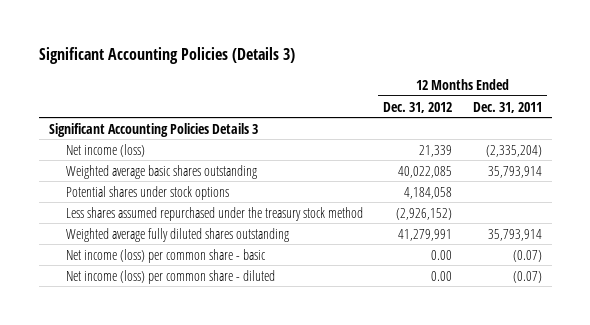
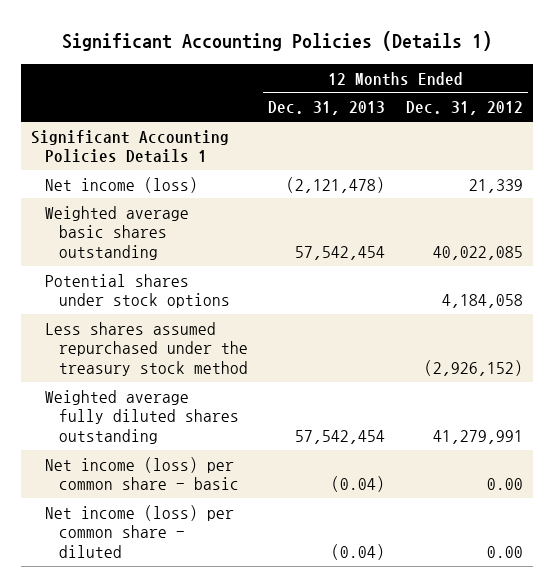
[38,47,295,65] Significant Accounting Policies (Details 3) -> [62,31,493,52] Significant Accounting Policies (Details 1)
[472,101,542,113] Dec. 31, 2011 -> none
none -> [268,101,386,116] Dec. 31, 2013
[48,122,258,137] Significant Accounting Policies Details 3 -> [31,129,230,164] Significant Accounting Policies Details 1

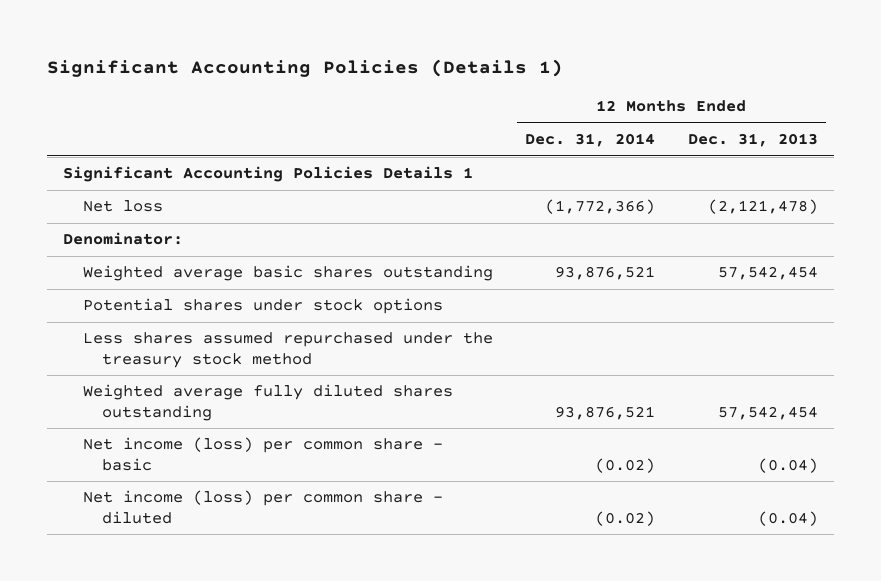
[405,101,523,116] Dec. 31, 2012 -> none
none -> [525,133,656,148] Dec. 31, 2014
[45,176,199,193] Net income (loss) -> [82,200,163,213] Net loss
none -> [63,232,184,246] Denominator:

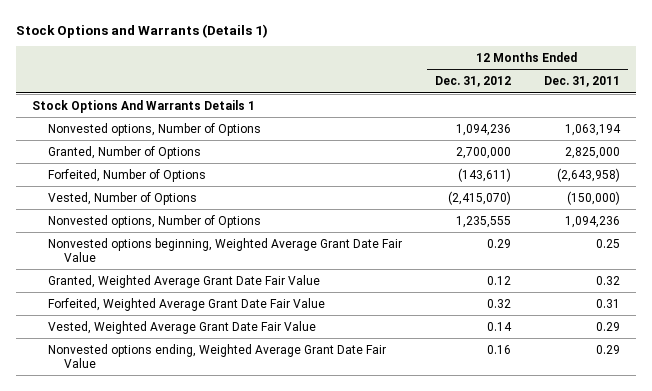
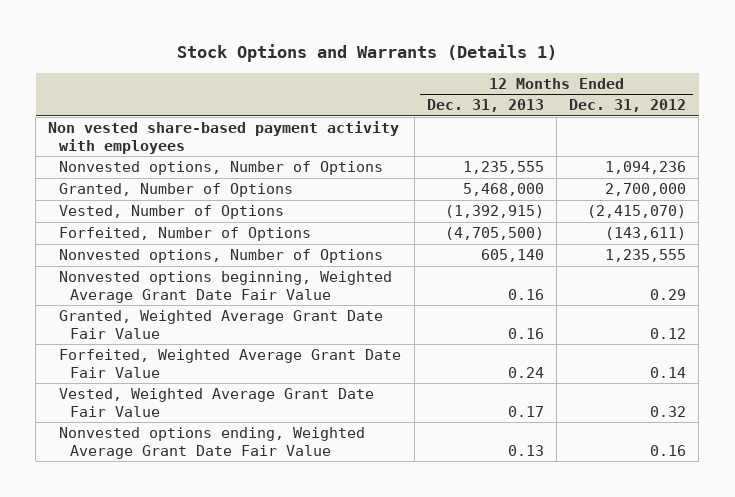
[543,76,620,88] Dec. 31, 2011 -> none
none -> [426,99,544,113] Dec. 31, 2013
[32,99,256,113] Stock Options And Warrants Details 1 -> none
none -> [48,121,400,154] Non vested share-based payment activity with employees
[48,168,207,182] Forfeited, Number of Options -> [59,227,312,242] Forfeited, Number of Options
[487,298,512,308] 0.32 -> [650,366,687,378] 0.14
[487,321,513,331] 0.14 -> [650,405,687,417] 0.32

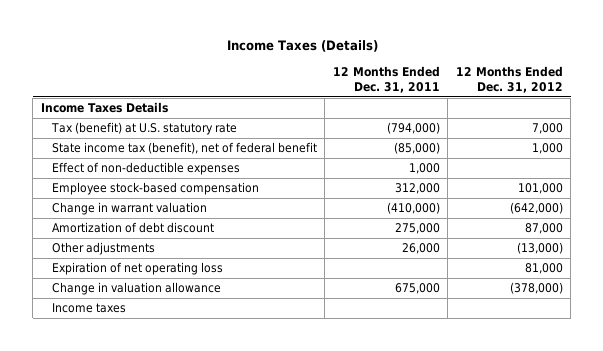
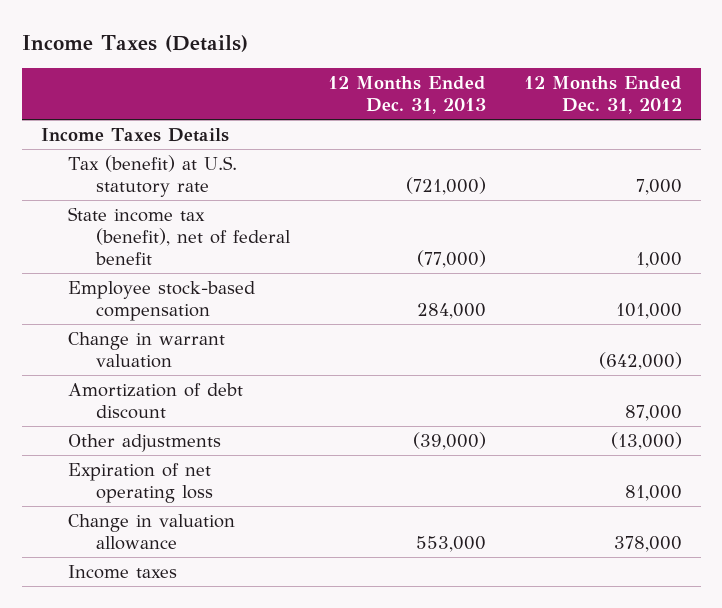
[332,66,440,93] 12 Months Ended Dec. 31, 2011 -> none
none -> [327,76,486,115] 12 Months Ended Dec. 31, 2013
[51,162,240,176] Effect of non-deductible expenses -> none
[509,282,563,295] (378,000) -> [613,535,682,552] 378,000

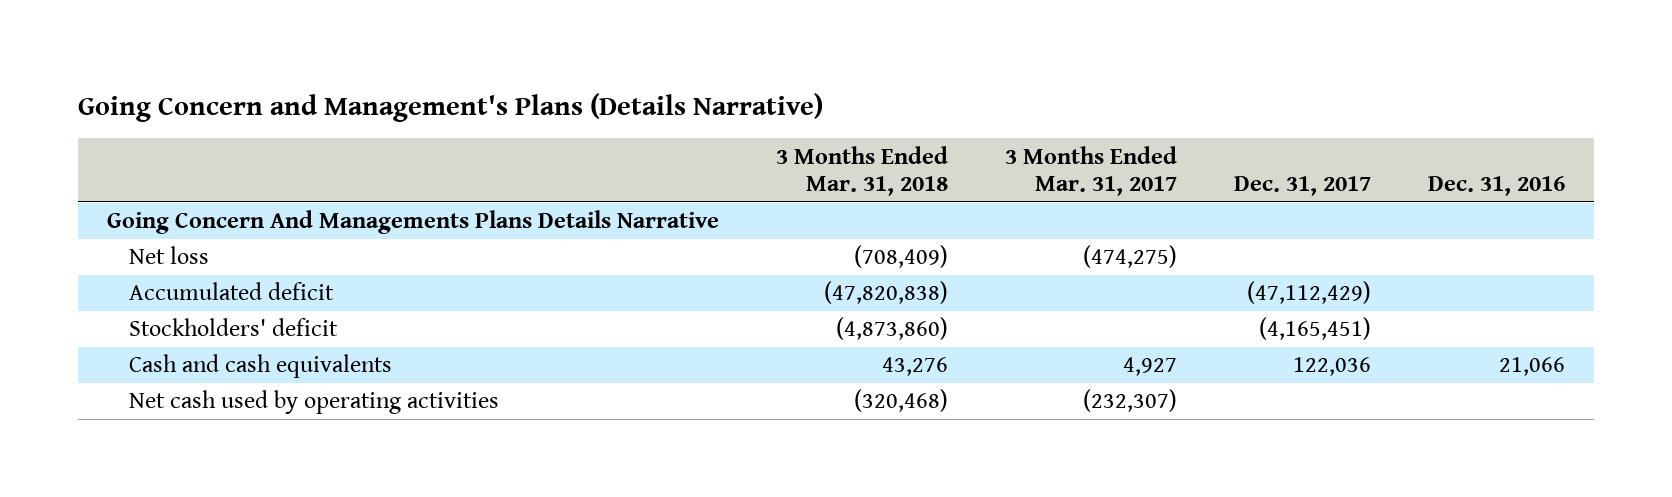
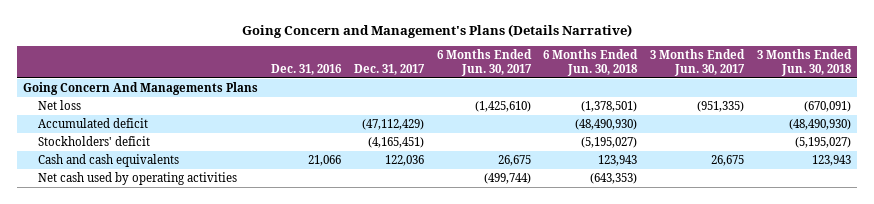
[775,145,948,197] 3 Months Ended Mar. 31, 2018 -> none
[1005,145,1178,197] 3 Months Ended Mar. 31, 2017 -> none
none -> [436,48,532,76] 6 Months Ended Jun. 30, 2017
none -> [543,48,639,76] 6 Months Ended Jun. 30, 2018
none -> [650,48,746,76] 3 Months Ended Jun. 30, 2017
none -> [757,48,853,76] 3 Months Ended Jun. 30, 2018
[106,210,719,235] Going Concern And Managements Plans Details Narrative -> [23,82,259,96] Going Concern And Managements Plans

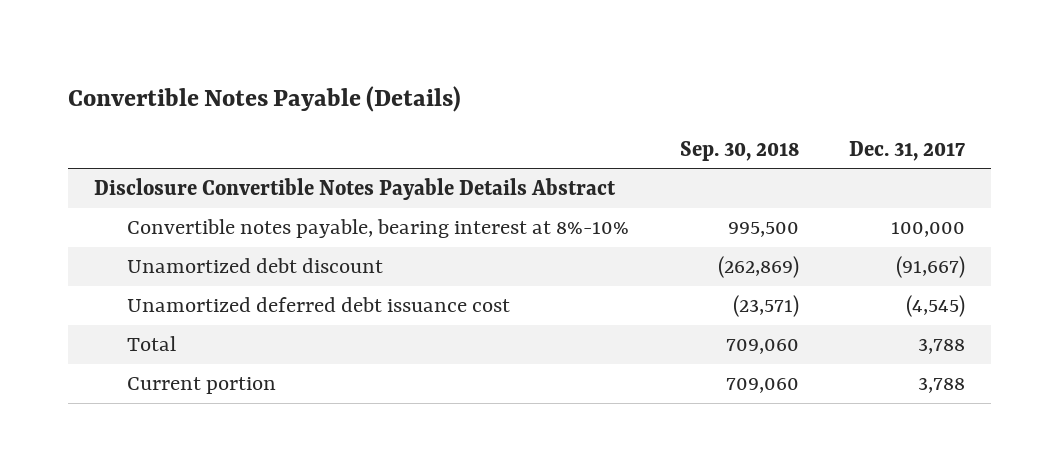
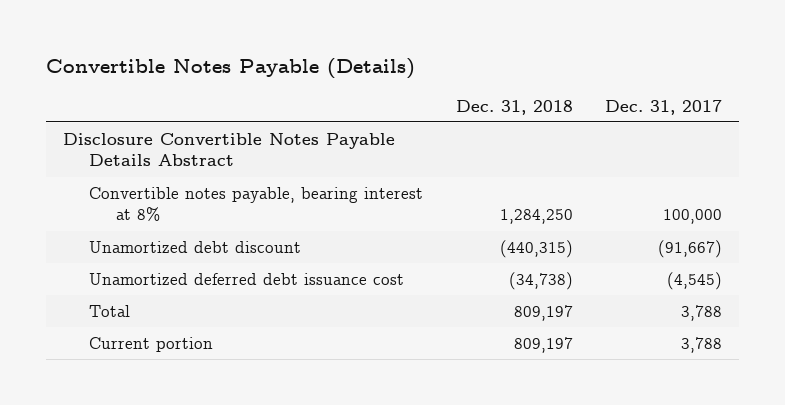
[679,140,799,161] Sep. 30, 2018 -> none
none -> [455,99,573,115] Dec. 31, 2018
[126,219,629,239] Convertible notes payable, bearing interest at 8%-10% -> [89,186,424,222] Convertible notes payable, bearing interest at 8%

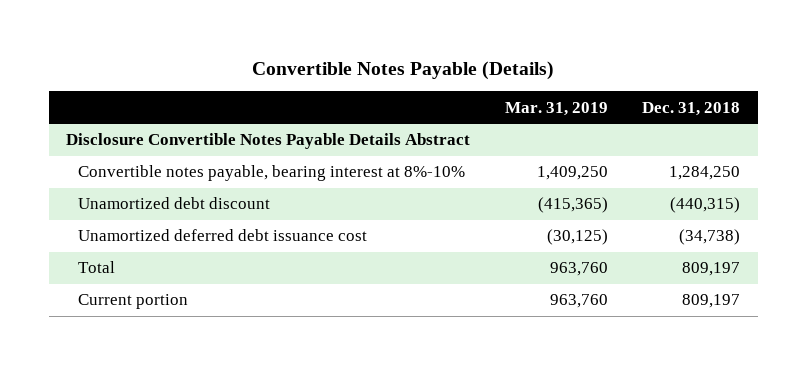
[605,99,723,115] Dec. 31, 2017 -> none
none -> [504,101,608,116] Mar. 31, 2019
[89,186,424,222] Convertible notes payable, bearing interest at 8% -> [77,165,465,182] Convertible notes payable, bearing interest at 8%-10%

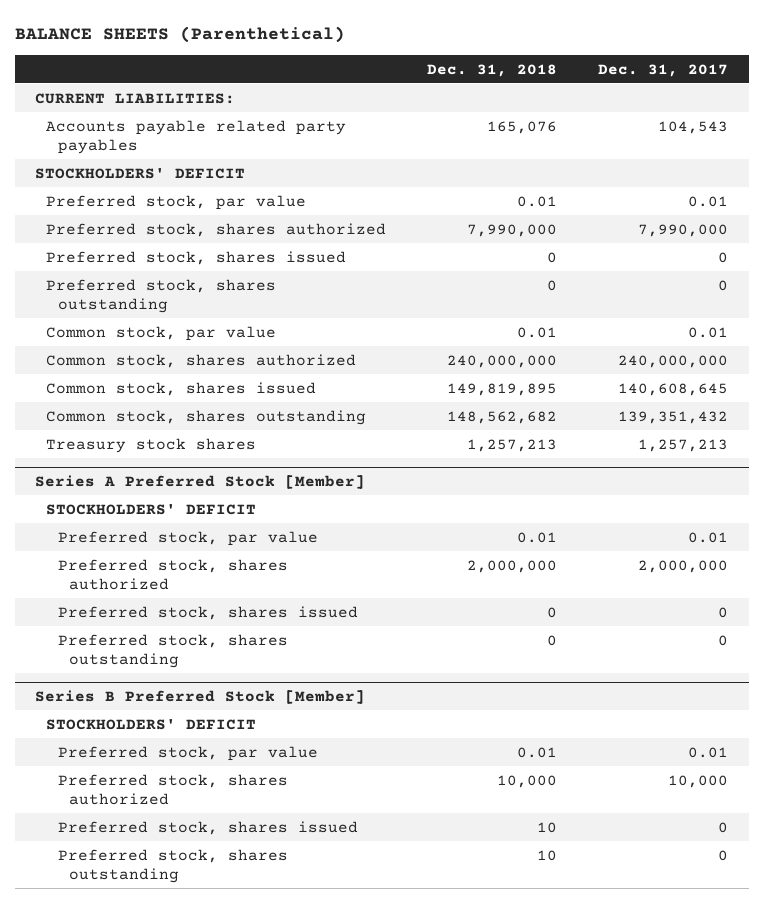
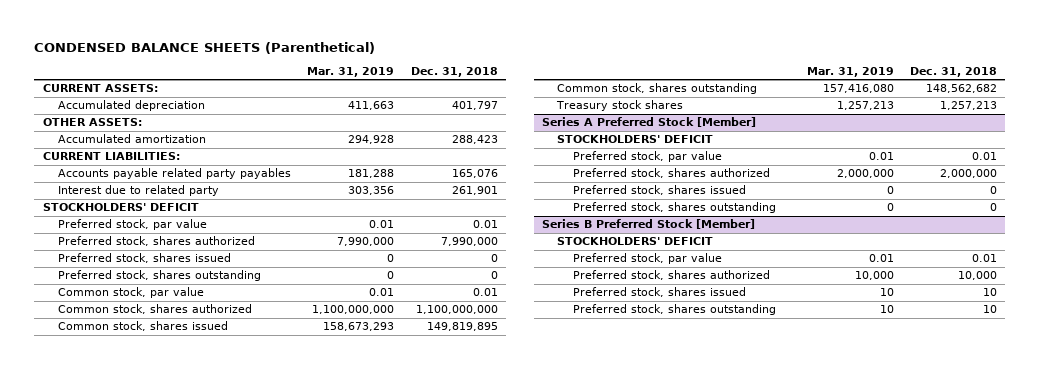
[14,26,345,44] BALANCE SHEETS (Parenthetical) -> [34,41,376,54] CONDENSED BALANCE SHEETS (Parenthetical)
[598,63,729,77] Dec. 31, 2017 -> none
none -> [307,67,395,78] Mar. 31, 2019
none -> [42,84,158,93] CURRENT ASSETS:
none -> [58,100,206,112] Accumulated depreciation
none -> [42,118,142,127] OTHER ASSETS:
none -> [58,134,207,144] Accumulated amortization
none -> [58,185,220,197] Interest due to related party
[447,354,558,368] 240,000,000 -> [415,305,498,315] 1,100,000,000

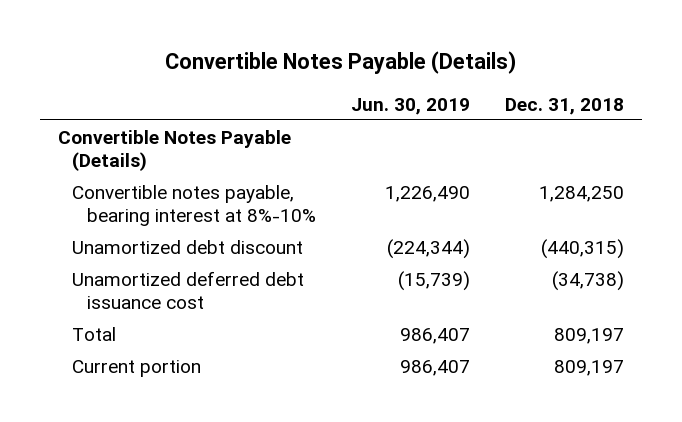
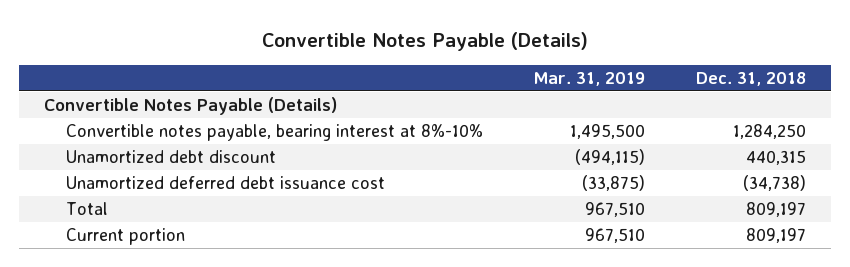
[351,97,471,115] Jun. 30, 2019 -> none
none -> [533,71,646,86] Mar. 31, 2019
[541,238,625,259] (440,315) -> [745,150,806,166] 440,315

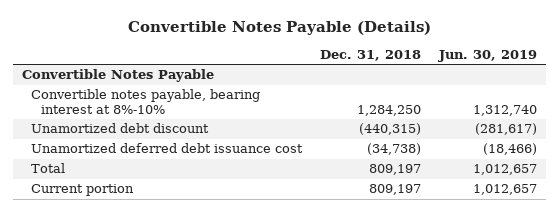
[533,71,646,86] Mar. 31, 2019 -> none
none -> [438,49,538,62] Jun. 30, 2019
[44,97,338,116] Convertible Notes Payable (Details) -> [21,69,214,83] Convertible Notes Payable
[745,150,806,166] 440,315 -> [359,123,422,136] (440,315)

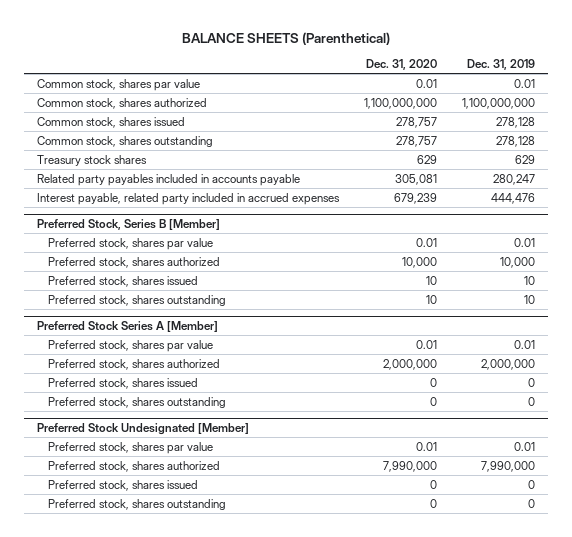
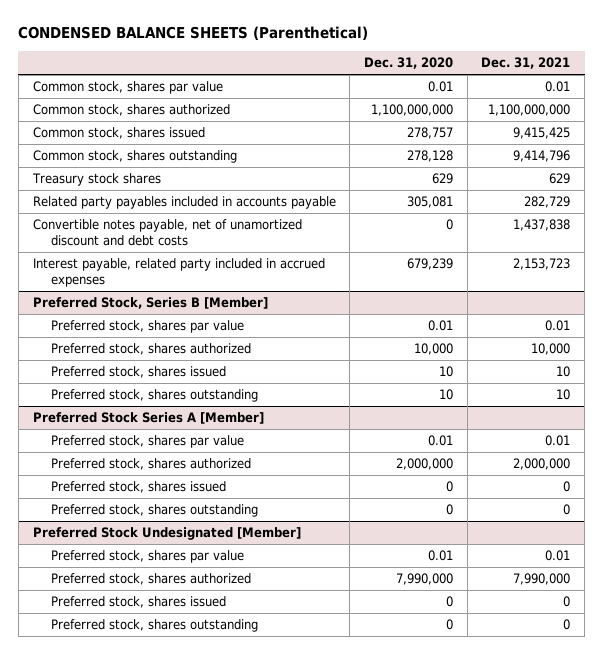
[181,31,390,45] BALANCE SHEETS (Parenthetical) -> [18,26,369,41] CONDENSED BALANCE SHEETS (Parenthetical)
[467,59,536,71] Dec. 31, 2019 -> none
none -> [481,57,571,70] Dec. 31, 2021
[395,135,437,147] 278,757 -> [406,150,453,163] 278,128
none -> [32,219,302,247] Convertible notes payable, net of unamortized discount and debt costs

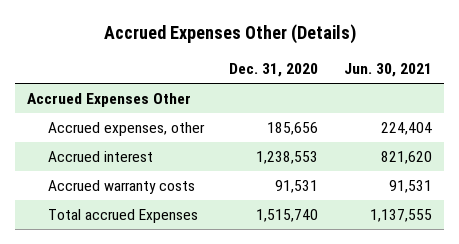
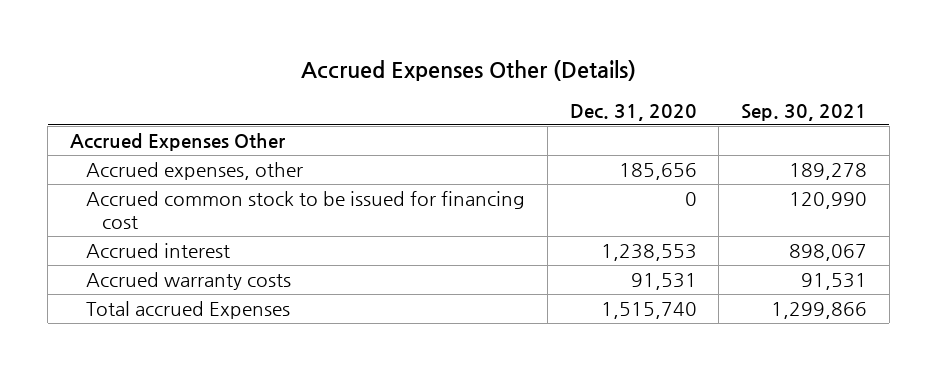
[343,63,432,78] Jun. 30, 2021 -> none
none -> [741,103,868,121] Sep. 30, 2021
none -> [86,191,526,229] Accrued common stock to be issued for financing cost

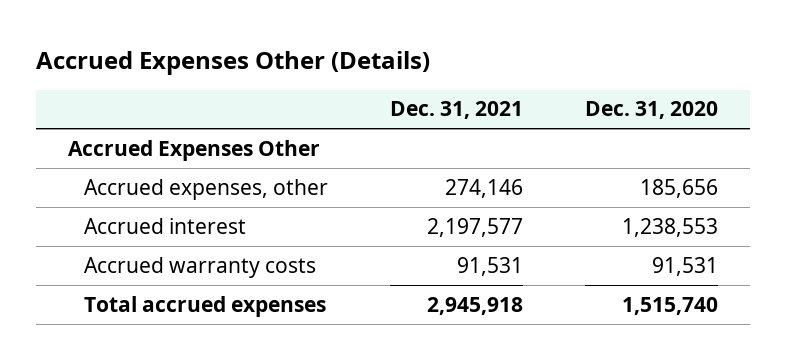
[741,103,868,121] Sep. 30, 2021 -> none
none -> [389,101,523,120] Dec. 31, 2021
[86,191,526,229] Accrued common stock to be issued for financing cost -> none
[86,301,291,320] Total accrued Expenses -> [83,295,326,317] Total accrued expenses

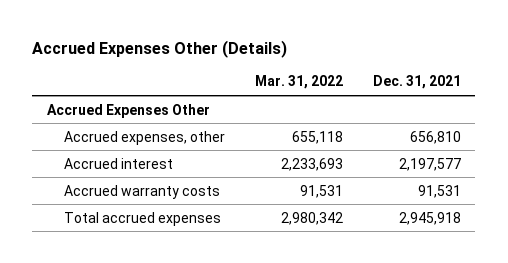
[585,101,719,120] Dec. 31, 2020 -> none
none -> [254,75,343,90] Mar. 31, 2022
[444,178,523,198] 274,146 -> [409,130,461,144] 656,810

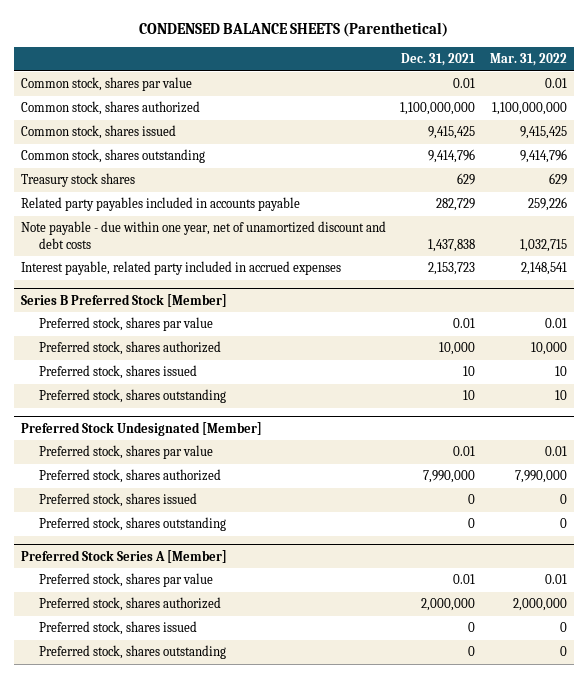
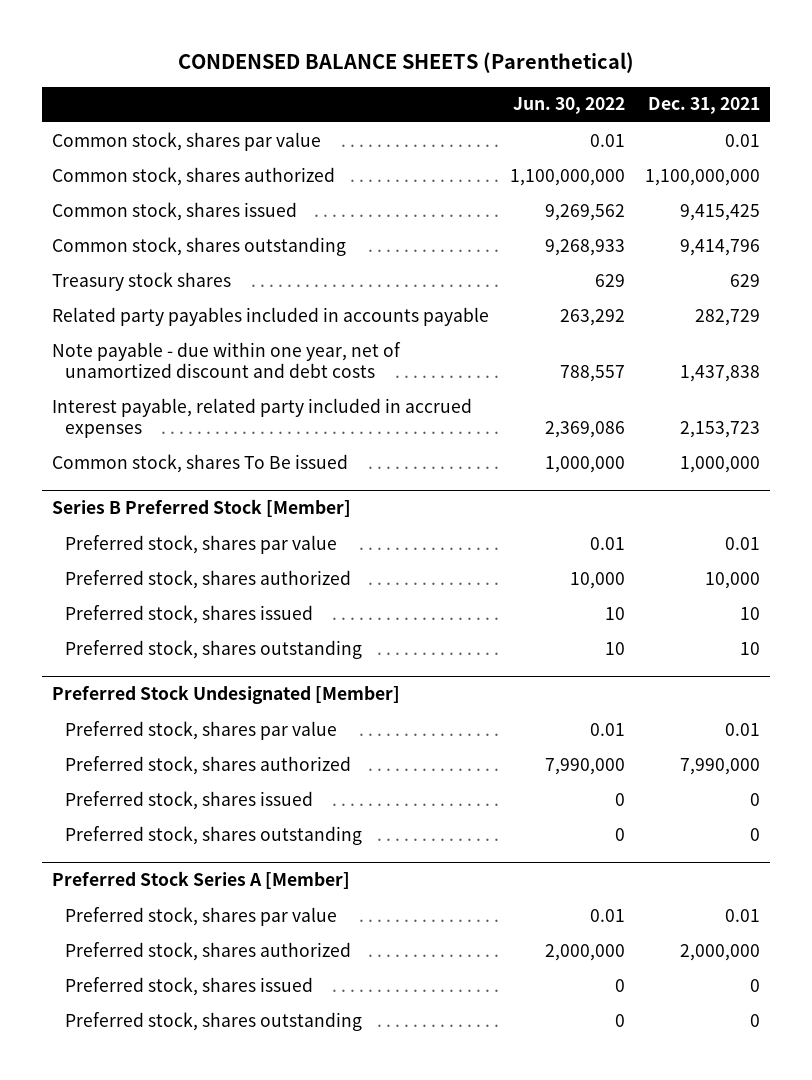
[489,53,567,67] Mar. 31, 2022 -> none
none -> [512,97,625,115] Jun. 30, 2022
none -> [52,453,349,473] Common stock, shares To Be issued

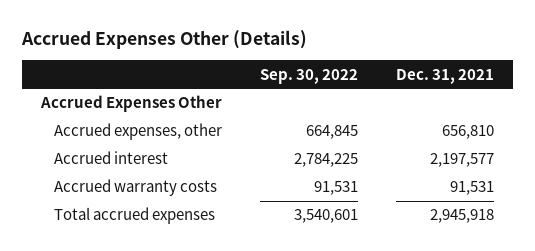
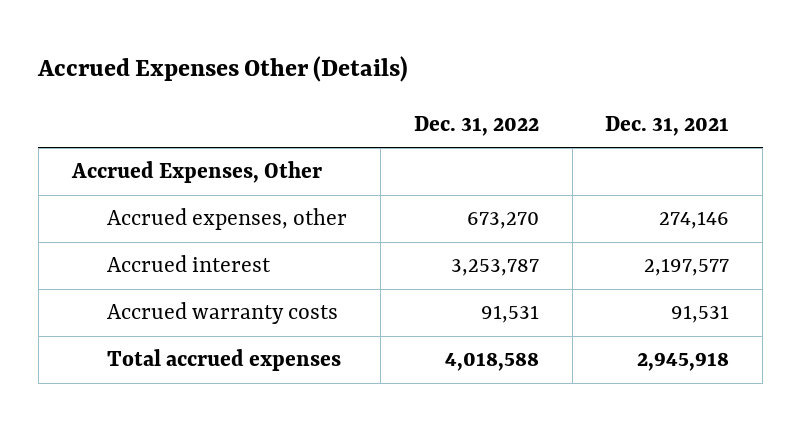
[260,68,359,84] Sep. 30, 2022 -> none
none -> [413,115,539,136] Dec. 31, 2022
[39,95,222,113] Accrued Expenses Other -> [70,161,322,184] Accrued Expenses, Other
[442,125,495,140] 656,810 -> [659,211,730,230] 274,146

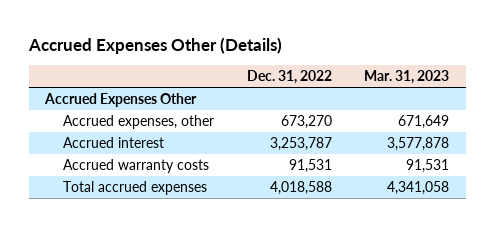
[605,115,730,136] Dec. 31, 2021 -> none
none -> [364,70,450,85] Mar. 31, 2023
[70,161,322,184] Accrued Expenses, Other -> [43,93,197,108] Accrued Expenses Other

